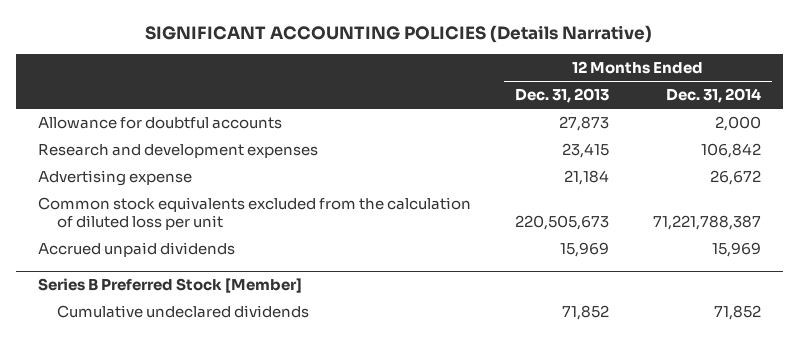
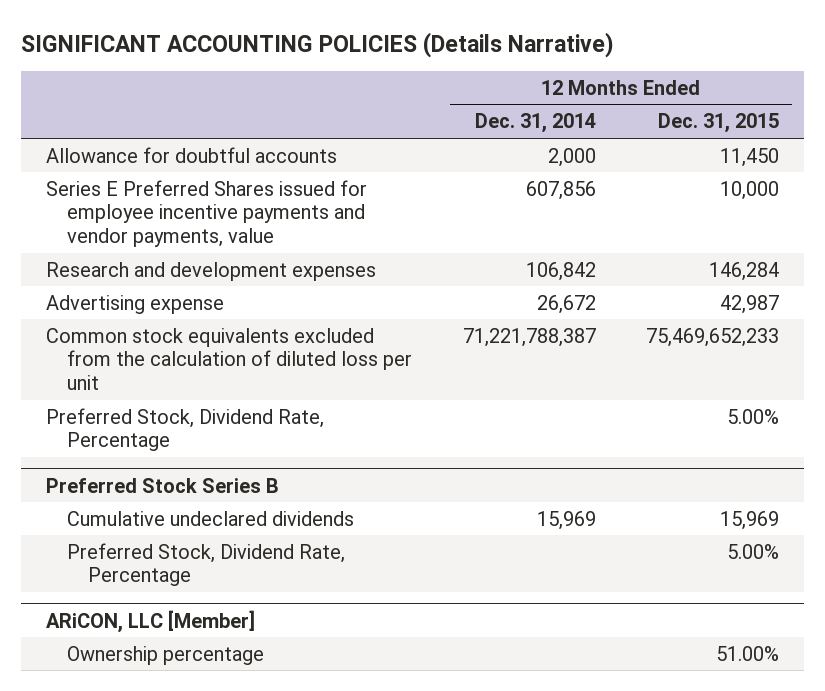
[514,88,609,104] Dec. 31, 2013 -> none
none -> [657,113,779,134] Dec. 31, 2015
none -> [45,179,367,248] Series E Preferred Shares issued for employee incentive payments and vendor payments, value
[37,242,235,258] Accrued unpaid dividends -> none
none -> [45,407,324,452] Preferred Stock, Dividend Rate, Percentage
[37,278,302,294] Series B Preferred Stock [Member] -> [45,477,279,493] Preferred Stock Series B
[714,305,762,321] 71,852 -> [536,510,596,530] 15,969
none -> [67,542,346,587] Preferred Stock, Dividend Rate, Percentage
none -> [45,609,255,633] ARiCON, LLC [Member]
none -> [67,645,265,665] Ownership percentage

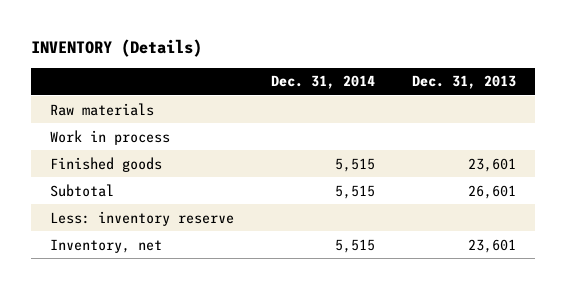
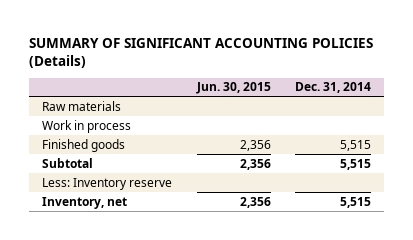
[31,39,203,58] INVENTORY (Details) -> [29,37,374,68] SUMMARY OF SIGNIFICANT ACCOUNTING POLICIES (Details)
[412,75,517,90] Dec. 31, 2013 -> none
none -> [195,82,271,95] Jun. 30, 2015
[49,210,234,226] Less: inventory reserve -> [41,177,172,190] Less: Inventory reserve

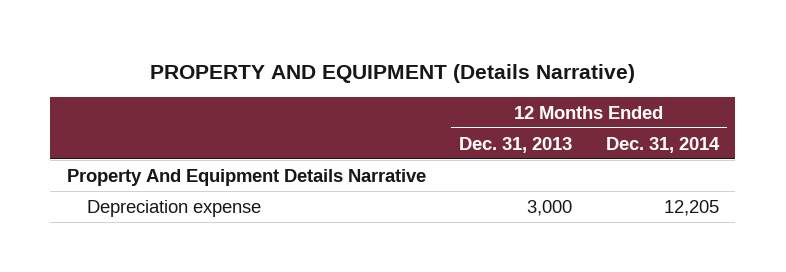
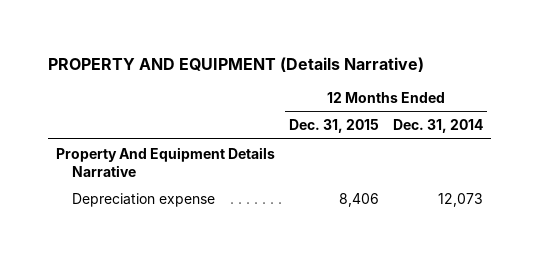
[459,136,573,153] Dec. 31, 2013 -> none
none -> [289,119,380,134] Dec. 31, 2015
[663,199,719,216] 12,205 -> [438,192,484,207] 12,073

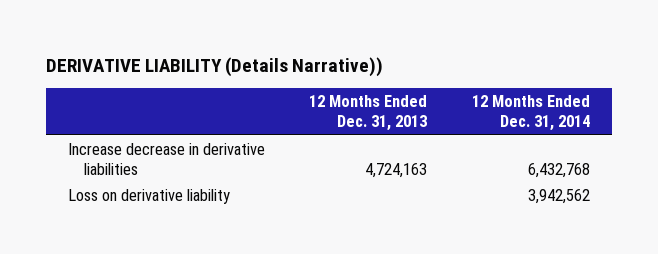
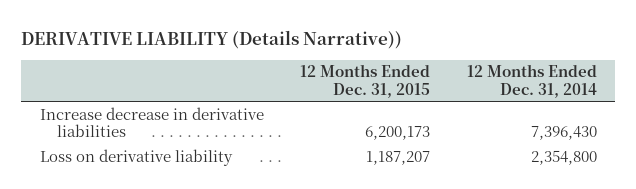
[309,95,428,132] 12 Months Ended Dec. 31, 2013 -> none
none -> [300,64,431,98] 12 Months Ended Dec. 31, 2015
[527,163,590,179] 6,432,768 -> [530,126,597,141] 7,396,430
[527,189,590,205] 3,942,562 -> [530,149,597,165] 2,354,800

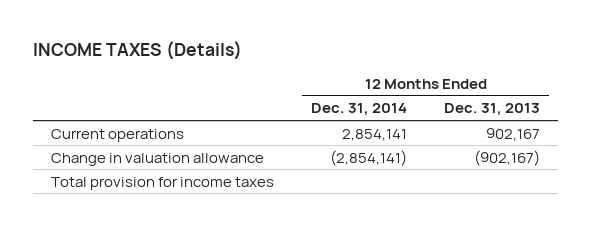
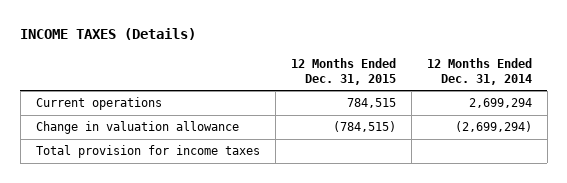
[443,103,540,117] Dec. 31, 2013 -> none
none -> [290,57,396,85] 12 Months Ended Dec. 31, 2015
[342,128,408,141] 2,854,141 -> [468,98,532,109] 2,699,294
[330,149,408,166] (2,854,141) -> [454,121,532,133] (2,699,294)

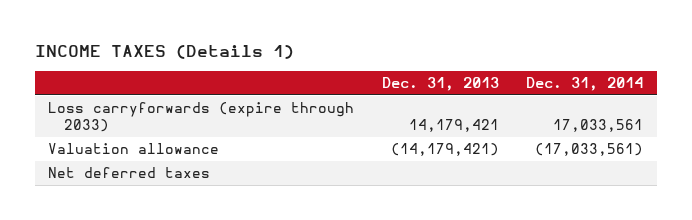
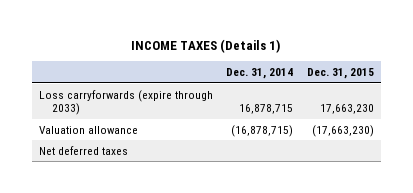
[381,77,499,92] Dec. 31, 2013 -> none
none -> [307,67,375,79] Dec. 31, 2015
[553,118,644,132] 17,033,561 -> [239,103,294,114] 16,878,715
[535,143,644,157] (17,033,561) -> [231,124,294,137] (16,878,715)

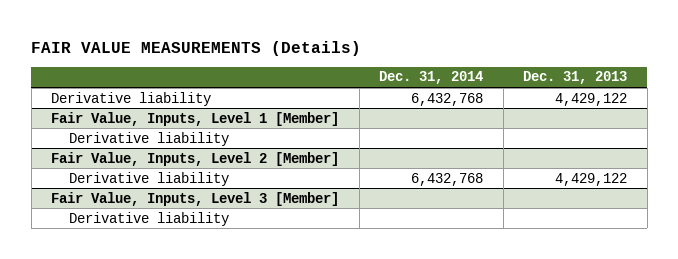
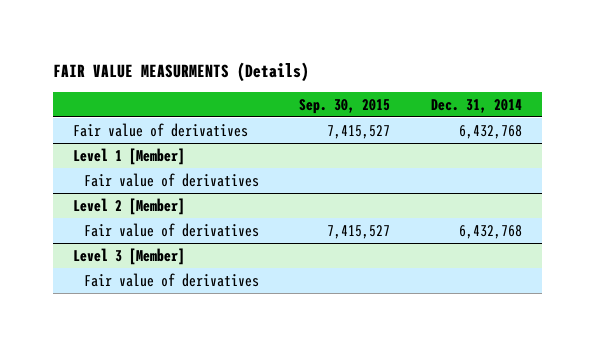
[31,40,362,56] FAIR VALUE MEASUREMENTS (Details) -> [52,61,309,82] FAIR VALUE MEASURMENTS (Details)
[523,71,628,85] Dec. 31, 2013 -> none
none -> [299,98,391,114] Sep. 30, 2015
[51,91,212,106] Derivative liability -> [72,122,248,137] Fair value of derivatives
[51,111,340,126] Fair Value, Inputs, Level 1 [Member] -> [72,147,185,165] Level 1 [Member]
[69,131,230,146] Derivative liability -> [83,172,259,187] Fair value of derivatives
[51,151,340,166] Fair Value, Inputs, Level 2 [Member] -> [72,197,185,215] Level 2 [Member]
[69,171,230,186] Derivative liability -> [83,222,259,237] Fair value of derivatives
[51,191,340,206] Fair Value, Inputs, Level 3 [Member] -> [72,247,185,265] Level 3 [Member]
[69,211,230,226] Derivative liability -> [83,272,259,287] Fair value of derivatives

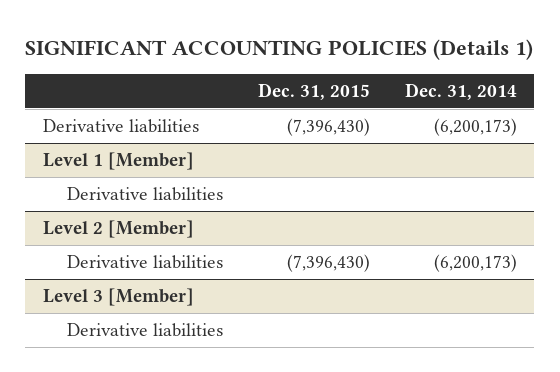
[52,61,309,82] FAIR VALUE MEASURMENTS (Details) -> [25,38,534,60] SIGNIFICANT ACCOUNTING POLICIES (Details 1)
[299,98,391,114] Sep. 30, 2015 -> none
none -> [257,82,370,100] Dec. 31, 2015
[72,122,248,137] Fair value of derivatives -> none
none -> [42,119,199,134] Derivative liabilities
[83,172,259,187] Fair value of derivatives -> none
none -> [66,187,223,202] Derivative liabilities
[83,222,259,237] Fair value of derivatives -> none
none -> [66,255,223,270] Derivative liabilities
[83,272,259,287] Fair value of derivatives -> none
none -> [66,323,223,338] Derivative liabilities

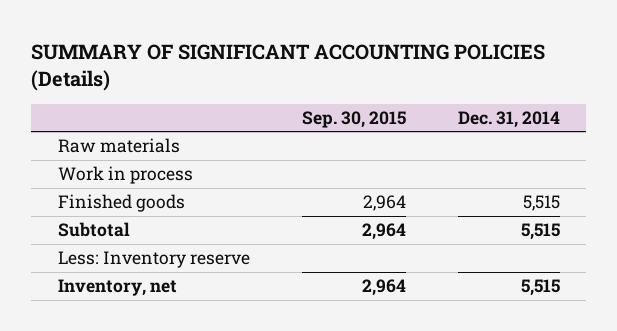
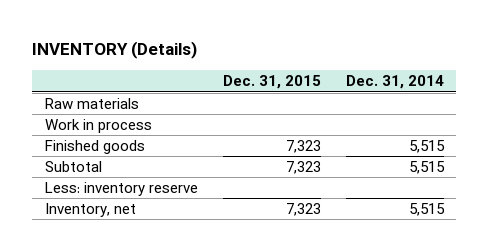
[31,43,546,91] SUMMARY OF SIGNIFICANT ACCOUNTING POLICIES (Details) -> [32,41,198,60] INVENTORY (Details)
[301,110,406,128] Sep. 30, 2015 -> none
none -> [222,75,321,90] Dec. 31, 2015
[57,251,250,269] Less: Inventory reserve -> [44,181,198,196] Less: inventory reserve

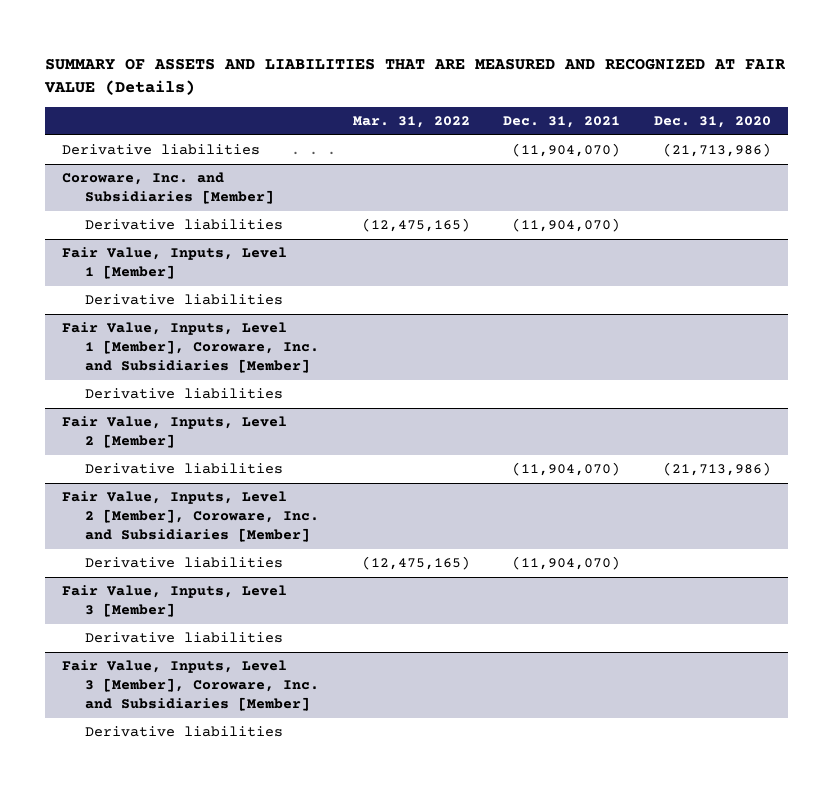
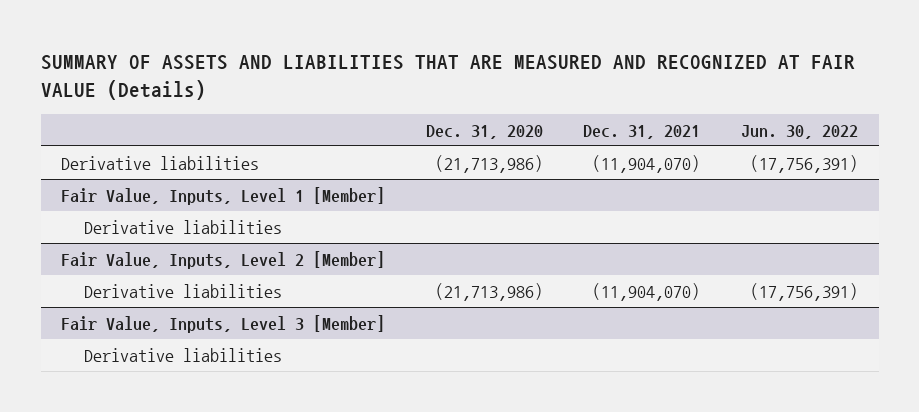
[352,116,470,129] Mar. 31, 2022 -> none
none -> [741,124,859,139] Jun. 30, 2022
[62,172,274,205] Coroware, Inc. and Subsidiaries [Member] -> none
[84,219,283,231] Derivative liabilities -> none
[62,322,319,373] Fair Value, Inputs, Level 1 [Member], Coroware, Inc. and Subsidiaries [Member] -> none
[84,388,283,400] Derivative liabilities -> none
[62,491,319,542] Fair Value, Inputs, Level 2 [Member], Coroware, Inc. and Subsidiaries [Member] -> none
[84,557,283,569] Derivative liabilities -> none
[62,660,319,711] Fair Value, Inputs, Level 3 [Member], Coroware, Inc. and Subsidiaries [Member] -> none
[84,726,283,738] Derivative liabilities -> none

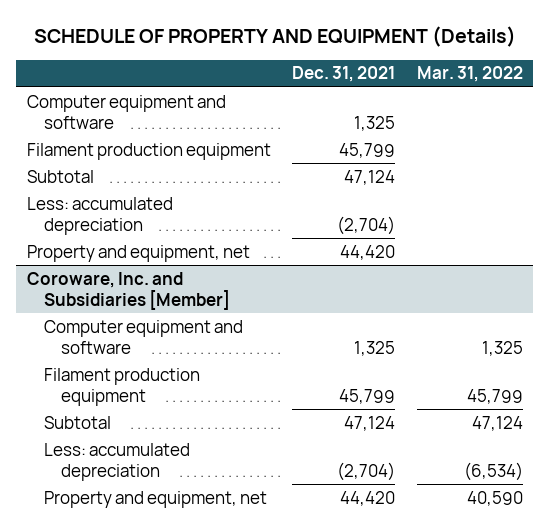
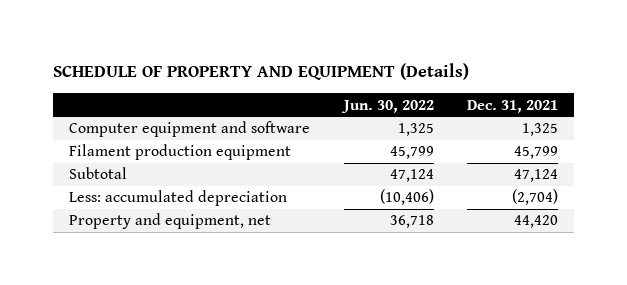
[416,66,523,83] Mar. 31, 2022 -> none
none -> [340,99,434,113] Jun. 30, 2022
[26,271,231,310] Coroware, Inc. and Subsidiaries [Member] -> none
[44,319,244,354] Computer equipment and software -> none
[44,367,201,406] Filament production equipment -> none
[44,415,112,429] Subtotal -> none
[44,442,191,481] Less: accumulated depreciation -> none
[44,490,268,508] Property and equipment, net -> none

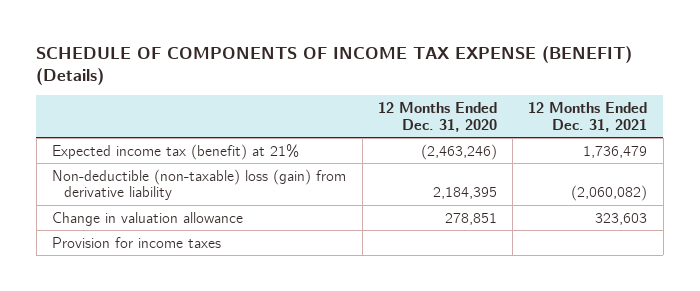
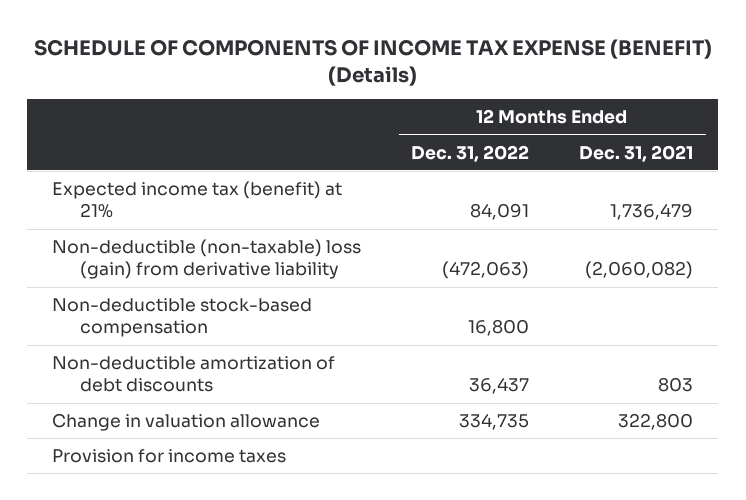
[377,101,497,132] 12 Months Ended Dec. 31, 2020 -> none
none -> [411,144,530,162] Dec. 31, 2022
none -> [52,297,313,338] Non-deductible stock-based compensation
none -> [52,355,336,393] Non-deductible amortization of debt discounts
[595,212,648,225] 323,603 -> [618,412,694,430] 322,800

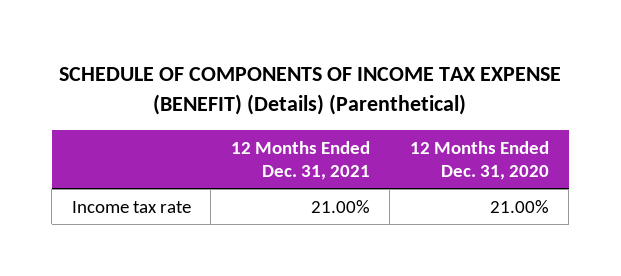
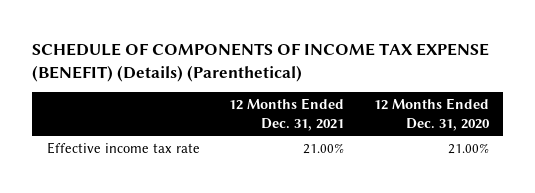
[71,200,191,213] Income tax rate -> [46,142,200,155] Effective income tax rate

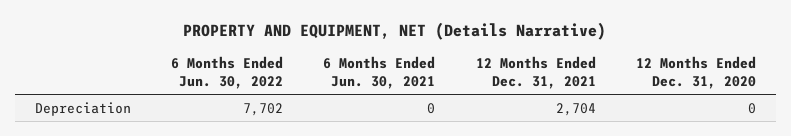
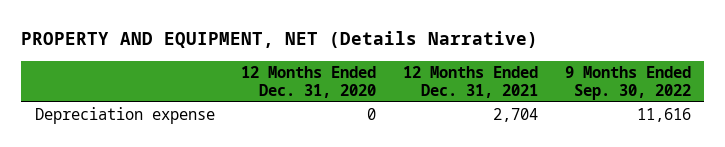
[171,56,284,89] 6 Months Ended Jun. 30, 2022 -> none
[323,56,436,89] 6 Months Ended Jun. 30, 2021 -> none
none -> [564,65,691,101] 9 Months Ended Sep. 30, 2022
[35,102,132,117] Depreciation -> [34,106,215,124] Depreciation expense

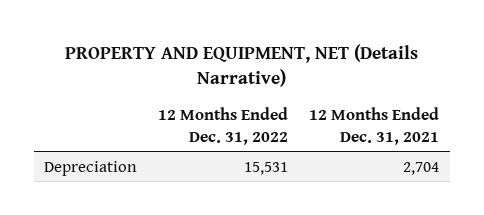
[241,65,377,99] 12 Months Ended Dec. 31, 2020 -> none
[564,65,691,101] 9 Months Ended Sep. 30, 2022 -> none
none -> [158,107,289,145] 12 Months Ended Dec. 31, 2022
[34,106,215,124] Depreciation expense -> [44,160,138,176] Depreciation

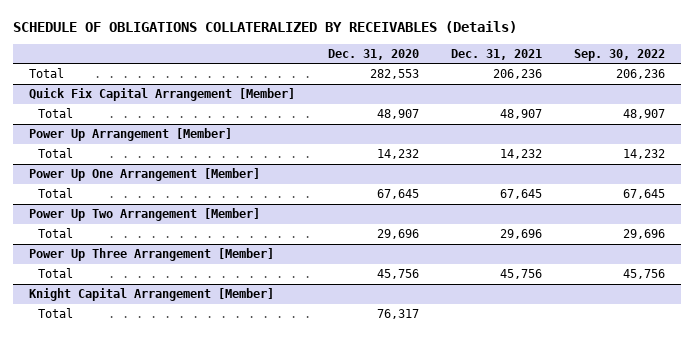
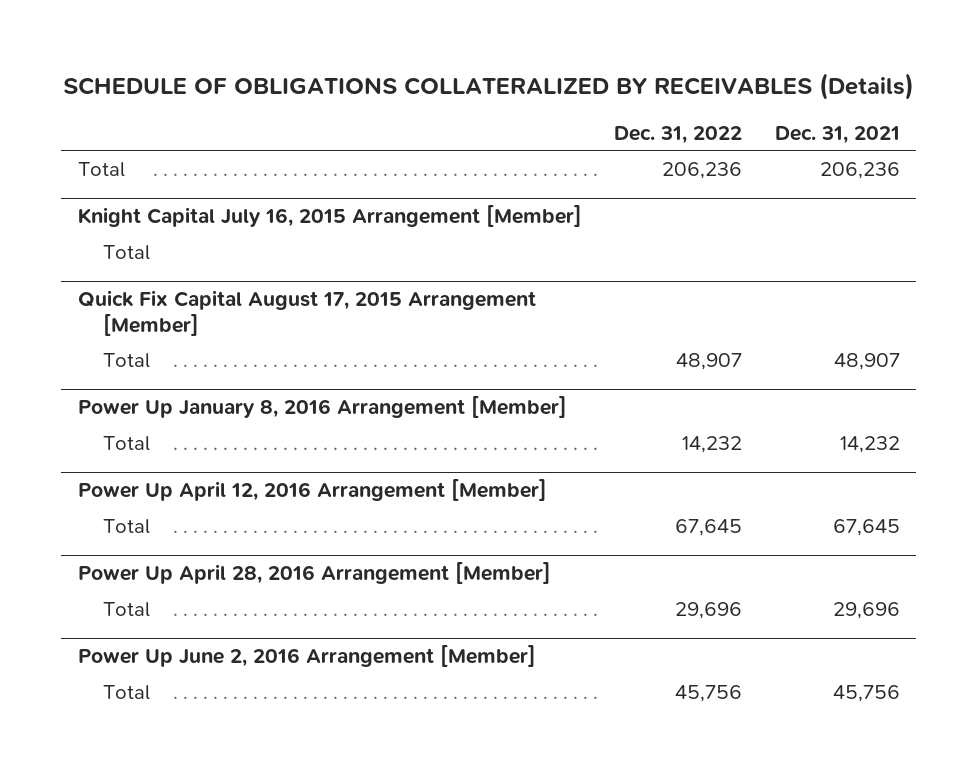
[327,48,419,60] Dec. 31, 2020 -> none
[574,48,666,61] Sep. 30, 2022 -> none
none -> [614,125,743,144] Dec. 31, 2022
none -> [77,205,582,228] Knight Capital July 16, 2015 Arrangement [Member]
none -> [103,244,151,260] Total
[29,88,296,102] Quick Fix Capital Arrangement [Member] -> [77,290,536,336] Quick Fix Capital August 17, 2015 Arrangement [Member]
[29,128,233,142] Power Up Arrangement [Member] -> [77,396,567,419] Power Up January 8, 2016 Arrangement [Member]
[29,168,261,182] Power Up One Arrangement [Member] -> [77,479,547,502] Power Up April 12, 2016 Arrangement [Member]
[29,208,261,222] Power Up Two Arrangement [Member] -> [77,562,551,585] Power Up April 28, 2016 Arrangement [Member]
[29,248,275,262] Power Up Three Arrangement [Member] -> [77,645,536,668] Power Up June 2, 2016 Arrangement [Member]
[29,288,275,302] Knight Capital Arrangement [Member] -> none
[38,308,74,319] Total -> none

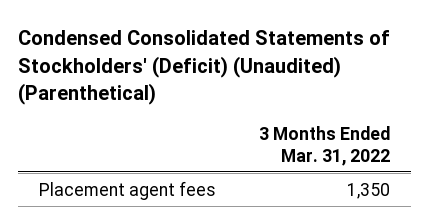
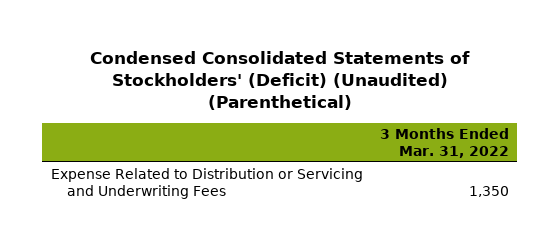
[39,180,217,200] Placement agent fees -> [50,167,363,200] Expense Related to Distribution or Servicing and Underwriting Fees

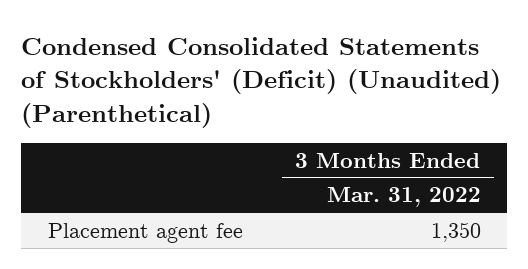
[50,167,363,200] Expense Related to Distribution or Servicing and Underwriting Fees -> [47,222,243,243] Placement agent fee

